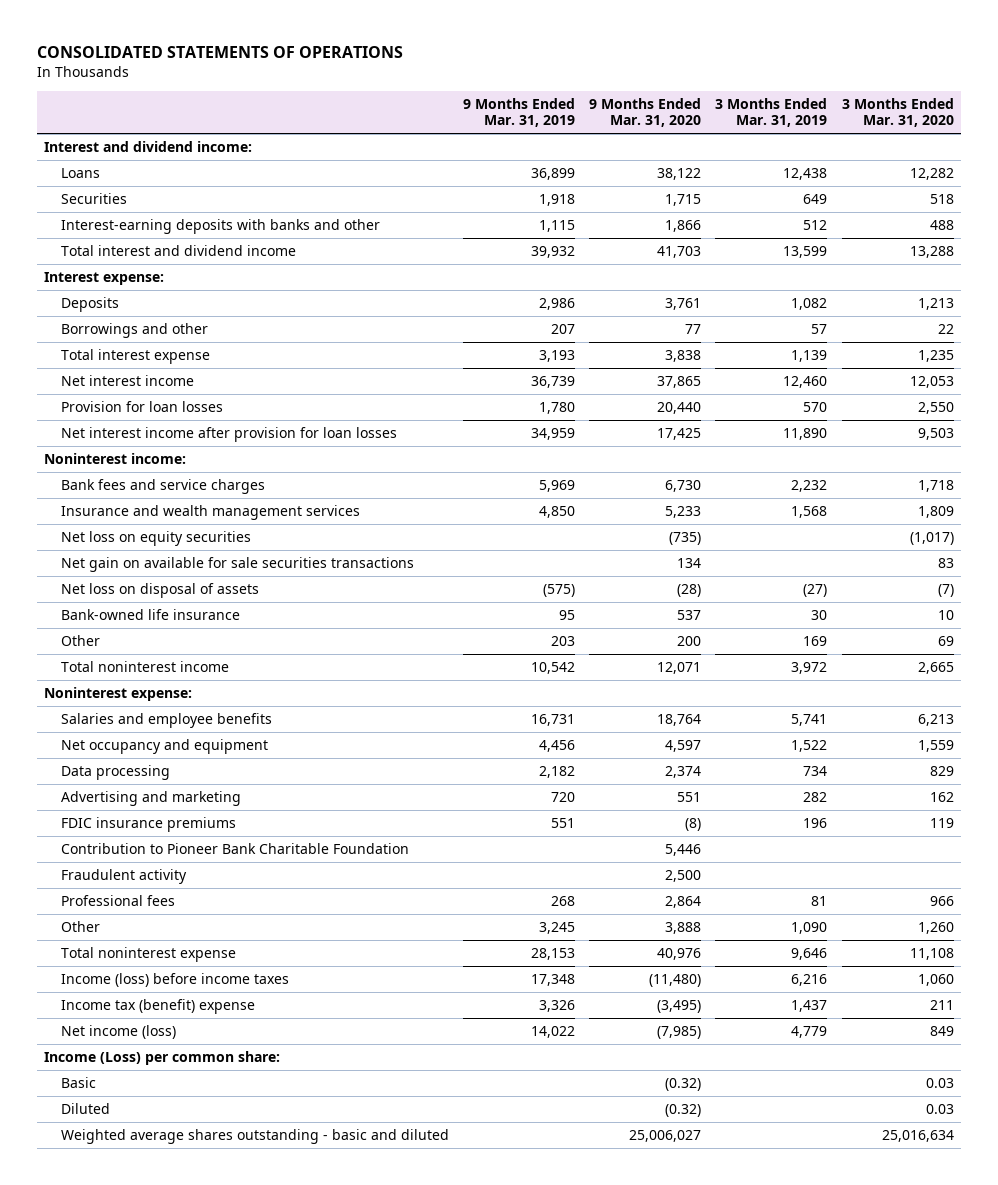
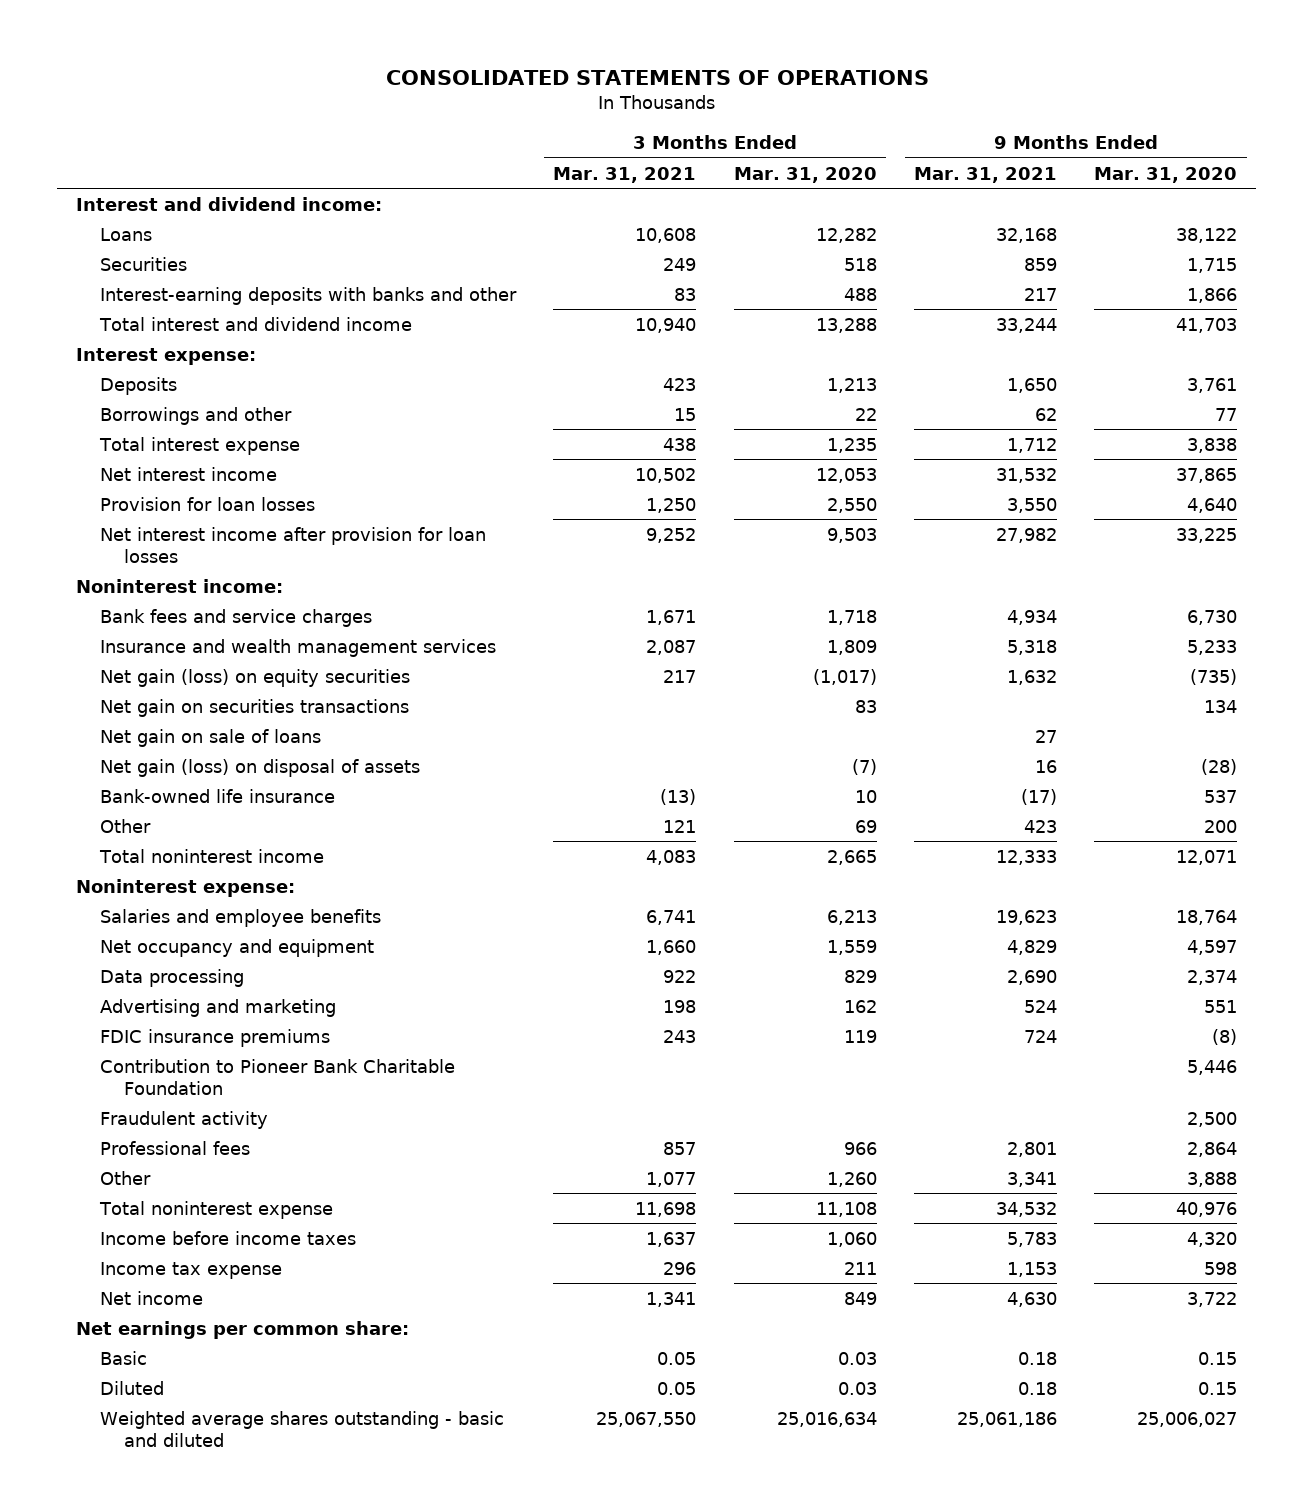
[463,97,576,128] 9 Months Ended Mar. 31, 2019 -> none
[715,97,828,128] 3 Months Ended Mar. 31, 2019 -> none
none -> [553,166,697,183] Mar. 31, 2021
none -> [913,166,1057,183] Mar. 31, 2021
[657,401,702,414] 20,440 -> [1187,497,1238,513] 4,640
[657,427,702,440] 17,425 -> [1176,527,1238,543] 33,225
[61,530,252,546] Net loss on equity securities -> [99,668,410,687] Net gain (loss) on equity securities
[61,556,415,572] Net gain on available for sale securities transactions -> [99,698,409,717] Net gain on securities transactions
none -> [99,728,321,747] Net gain on sale of loans
[61,582,260,598] Net loss on disposal of assets -> [99,758,420,777] Net gain (loss) on disposal of assets
[61,972,290,987] Income (loss) before income taxes -> [99,1230,356,1245] Income before income taxes
[649,973,702,987] (11,480) -> [1187,1231,1238,1247] 4,320
[61,998,256,1014] Income tax (benefit) expense -> [99,1261,282,1279] Income tax expense
[657,999,702,1013] (3,495) -> [1204,1261,1238,1275] 598
[61,1024,177,1039] Net income (loss) -> [99,1290,203,1305] Net income
[657,1025,702,1039] (7,985) -> [1187,1291,1238,1307] 3,722
[43,1050,280,1065] Income (Loss) per common share: -> [75,1320,409,1339] Net earnings per common share:
[665,1077,702,1091] (0.32) -> [1198,1351,1238,1365] 0.15
[665,1103,702,1117] (0.32) -> [1198,1381,1238,1395] 0.15

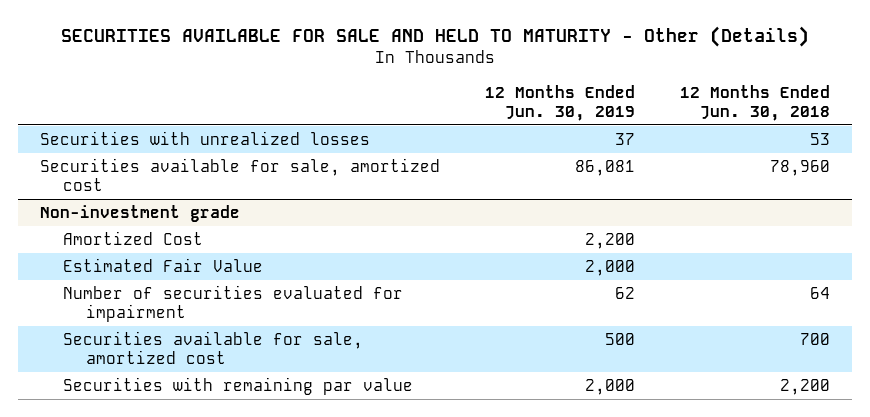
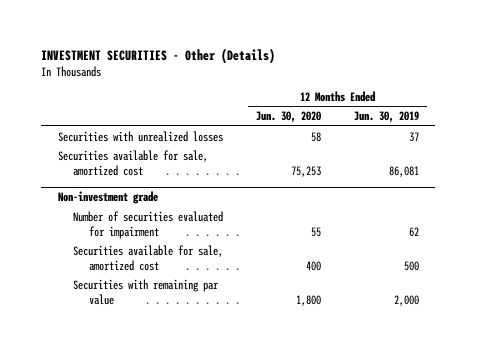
[61,26,810,48] SECURITIES AVAILABLE FOR SALE AND HELD TO MATURITY - Other (Details) -> [41,47,276,64] INVESTMENT SECURITIES - Other (Details)
[679,84,830,121] 12 Months Ended Jun. 30, 2018 -> none
none -> [256,111,322,124] Jun. 30, 2020
[63,231,204,246] Amortized Cost -> none
[63,258,264,273] Estimated Fair Value -> none

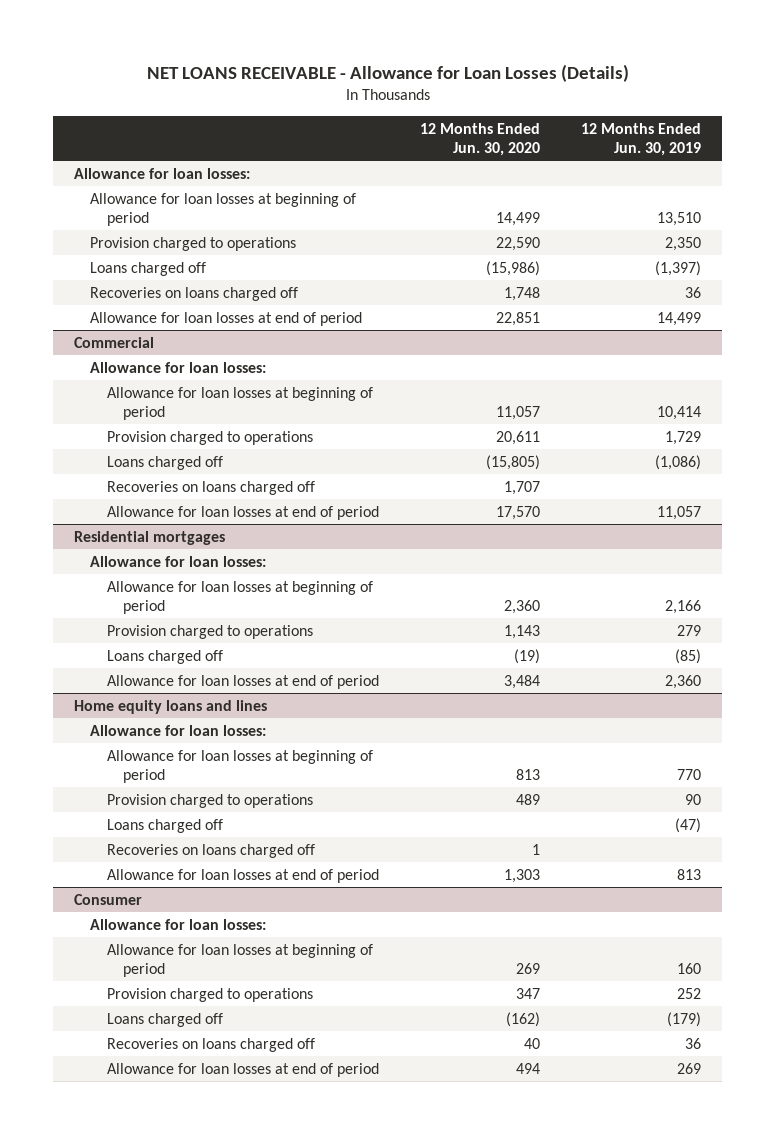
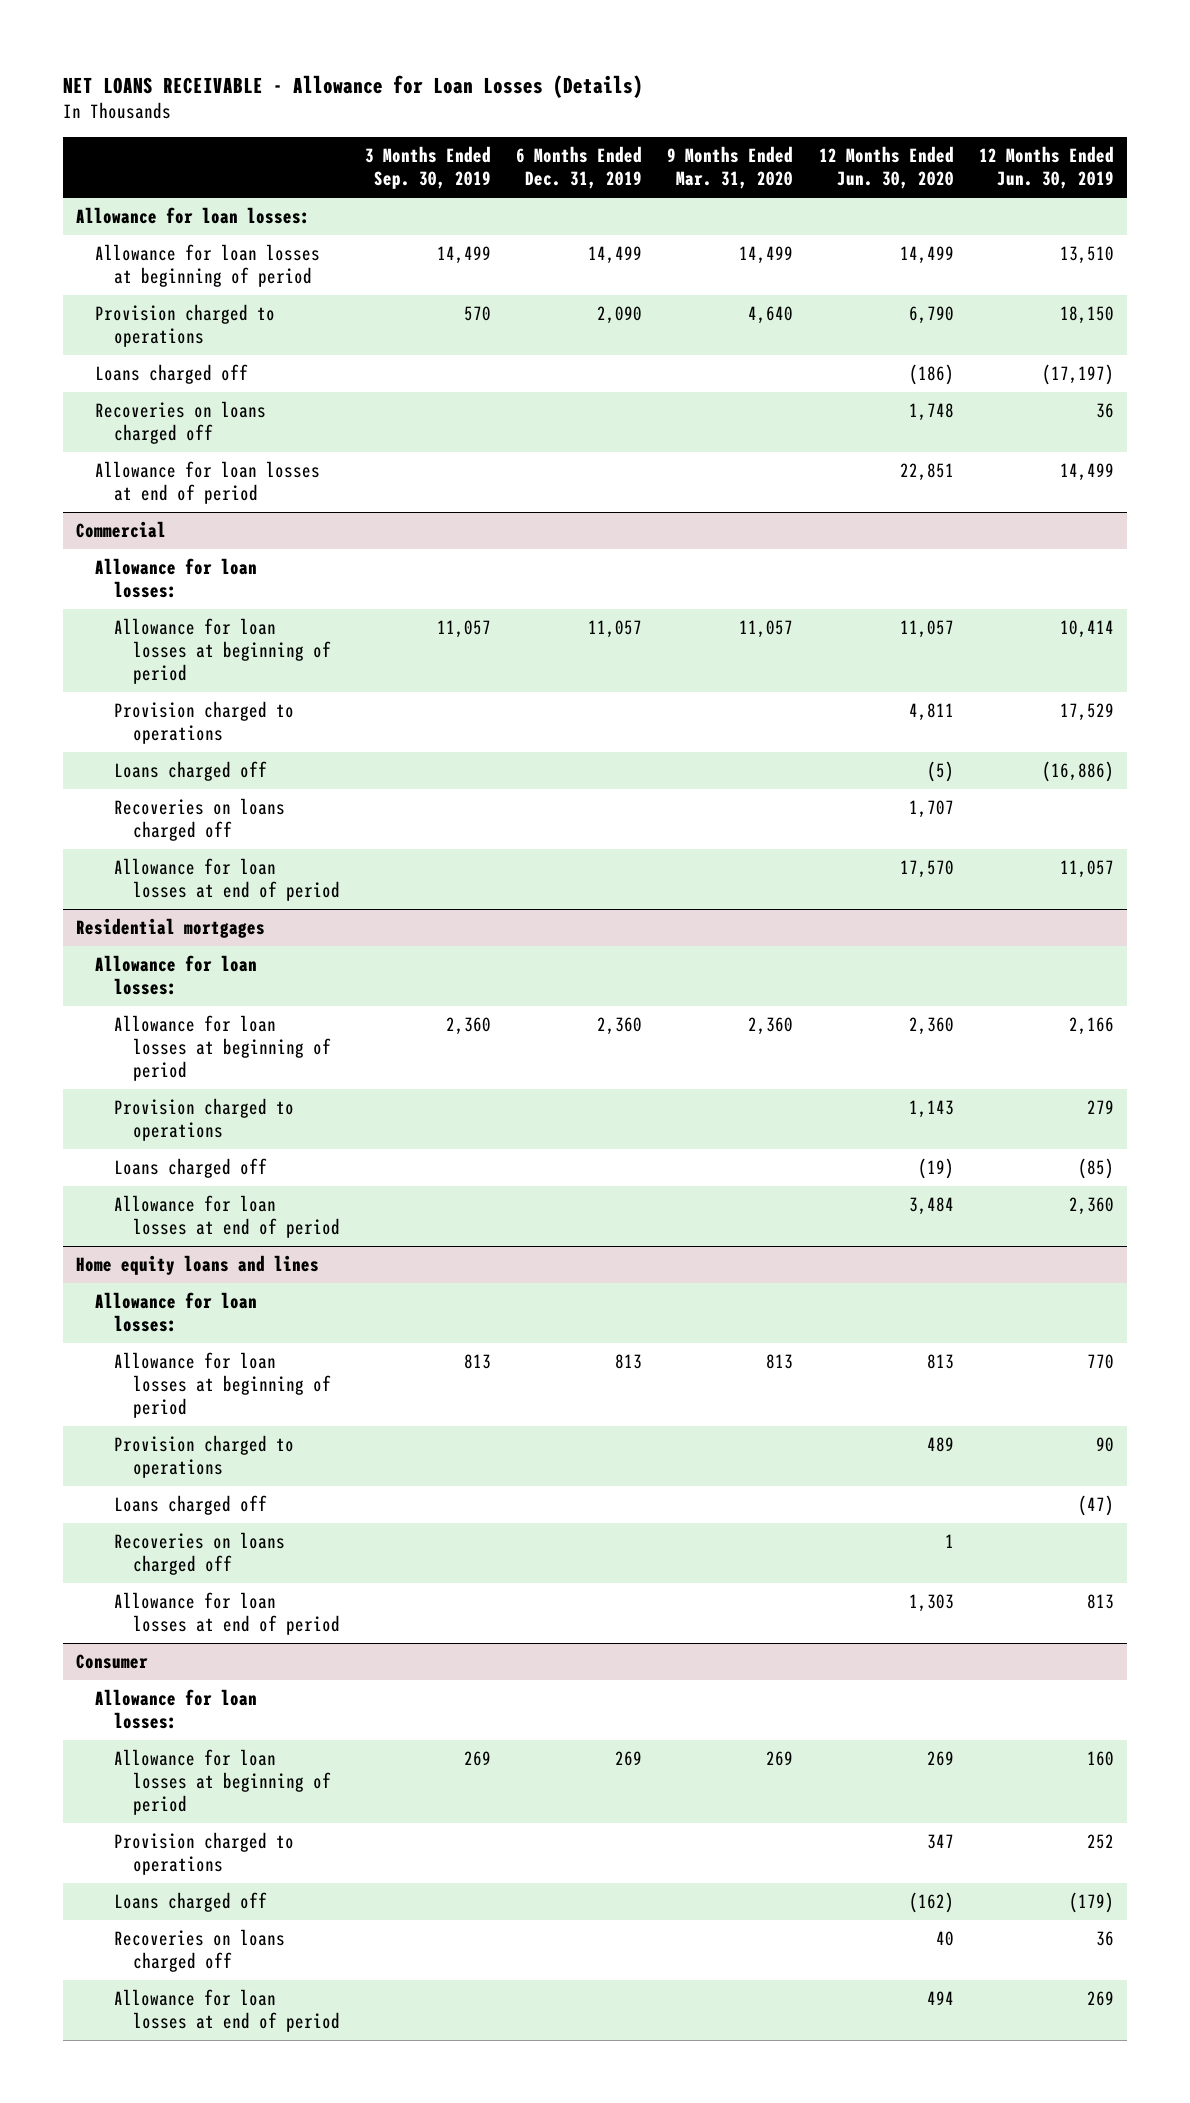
none -> [364,146,491,190] 3 Months Ended Sep. 30, 2019
none -> [516,146,643,190] 6 Months Ended Dec. 31, 2019
none -> [667,146,794,190] 9 Months Ended Mar. 31, 2020
[496,236,541,251] 22,590 -> [908,306,954,325] 6,790
[665,236,702,251] 2,350 -> [1059,306,1114,325] 18,150
[486,260,541,276] (15,986) -> [908,364,954,386] (186)
[655,260,702,276] (1,397) -> [1041,364,1114,386] (17,197)
[496,430,541,445] 20,611 -> [908,703,954,722] 4,811
[665,430,702,445] 1,729 -> [1059,703,1114,722] 17,529
[486,454,541,470] (15,805) -> [926,761,954,783] (5)
[655,454,702,470] (1,086) -> [1041,761,1114,783] (16,886)

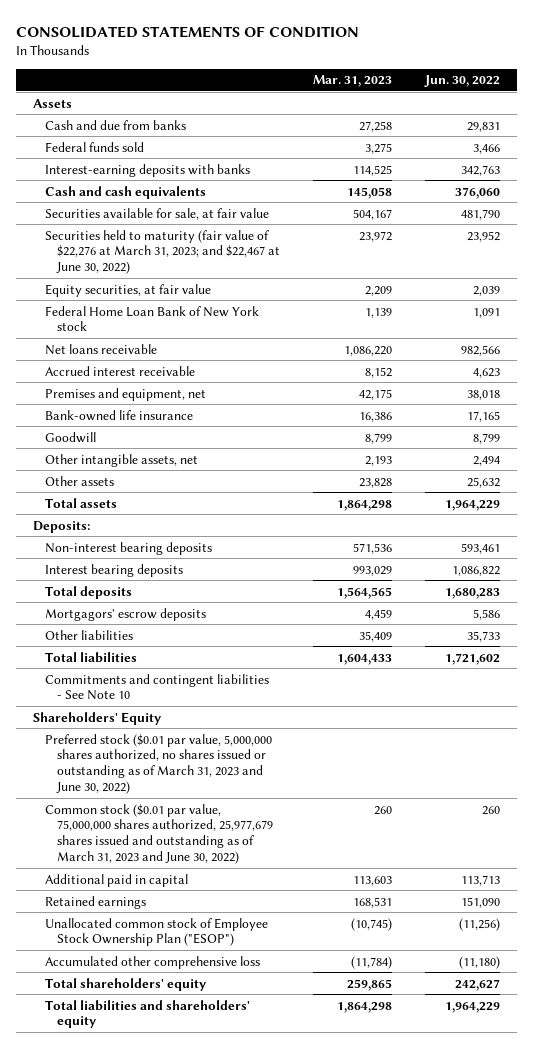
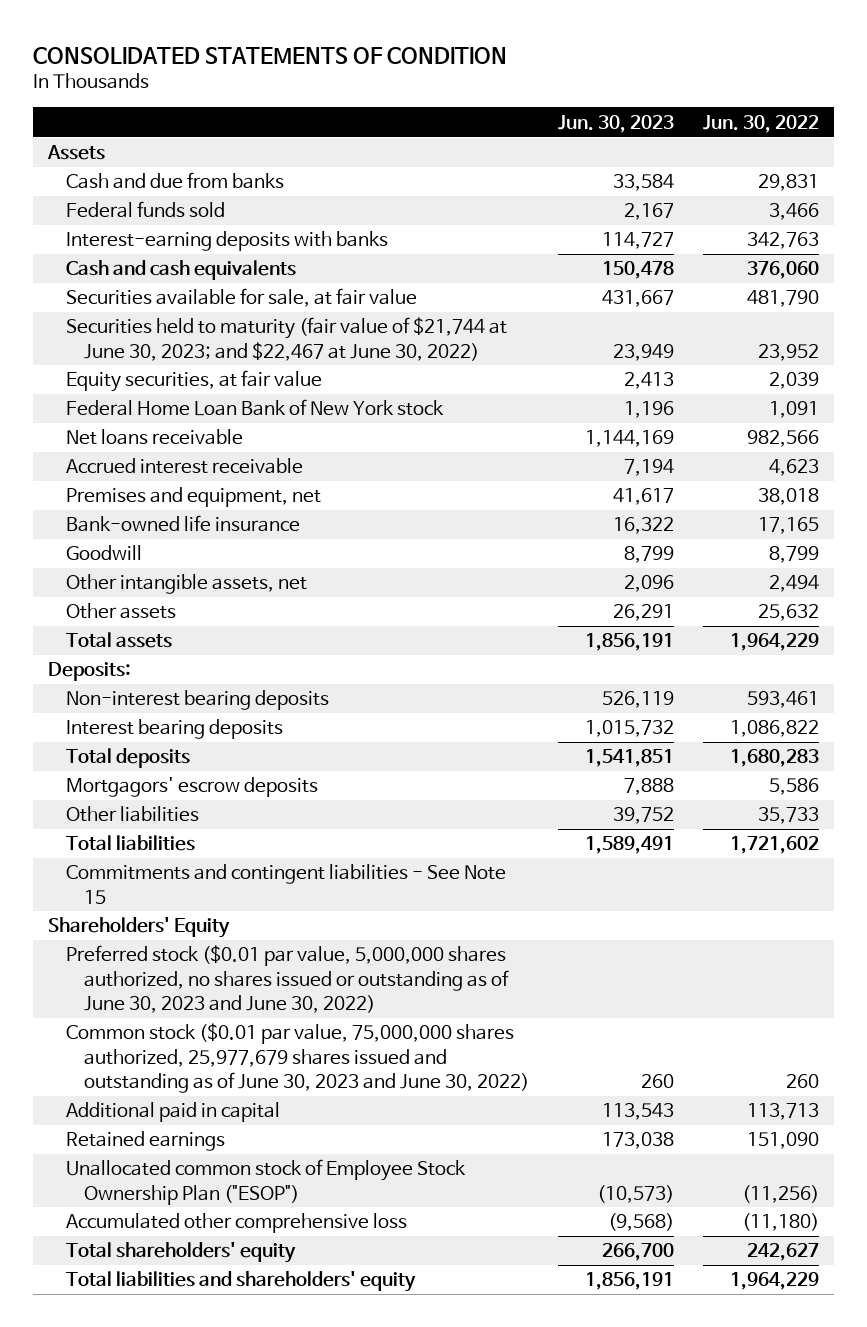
[313,75,393,88] Mar. 31, 2023 -> none
none -> [558,114,675,133] Jun. 30, 2023
[44,229,280,275] Securities held to maturity (fair value of $22,276 at March 31, 2023; and $22,467 at June 30, 2022) -> [65,317,507,361] Securities held to maturity (fair value of $21,744 at June 30, 2023; and $22,467 at June 30, 2022)
[44,673,269,701] Commitments and contingent liabilities - See Note 10 -> [65,864,506,904] Commitments and contingent liabilities - See Note 15
[44,733,272,795] Preferred stock ($0.01 par value, 5,000,000 shares authorized, no shares issued or outstanding as of March 31, 2023 and June 30, 2022) -> [65,945,509,1013] Preferred stock ($0.01 par value, 5,000,000 shares authorized, no shares issued or outstanding as of June 30, 2023 and June 30, 2022)
[44,803,273,865] Common stock ($0.01 par value, 75,000,000 shares authorized, 25,977,679 shares issued and outstanding as of March 31, 2023 and June 30, 2022) -> [65,1023,529,1093] Common stock ($0.01 par value, 75,000,000 shares authorized, 25,977,679 shares issued and outstanding as of June 30, 2023 and June 30, 2022)

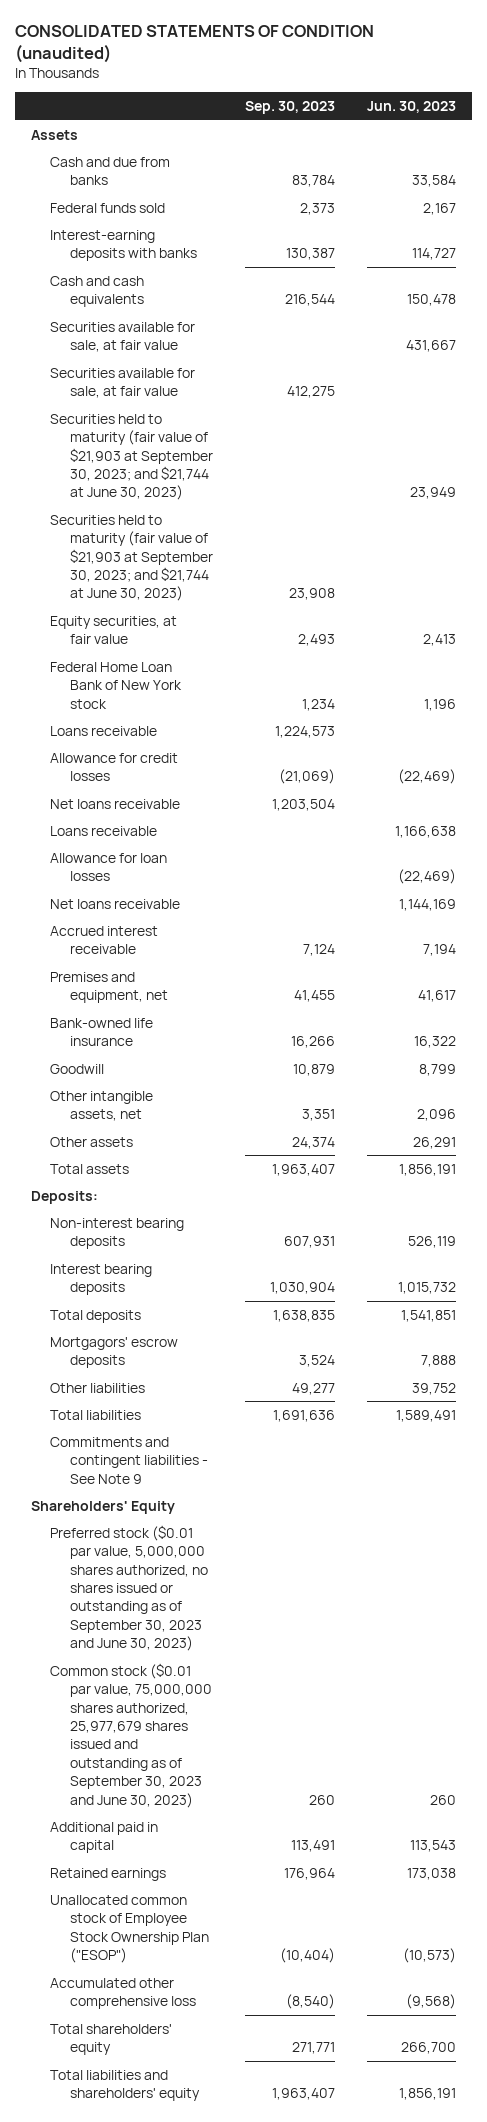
[33,46,508,64] CONSOLIDATED STATEMENTS OF CONDITION -> [14,24,374,63] CONSOLIDATED STATEMENTS OF CONDITION (unaudited)
[703,114,820,133] Jun. 30, 2022 -> none
none -> [245,100,336,114] Sep. 30, 2023
none -> [50,367,196,399] Securities available for sale, at fair value
[65,317,507,361] Securities held to maturity (fair value of $21,744 at June 30, 2023; and $22,467 at June 30, 2022) -> [50,413,213,501] Securities held to maturity (fair value of $21,903 at September 30, 2023; and $21,744 at June 30, 2023)
none -> [50,514,213,602] Securities held to maturity (fair value of $21,903 at September 30, 2023; and $21,744 at June 30, 2023)
none -> [50,725,158,736] Loans receivable
none -> [50,752,179,782] Allowance for credit losses
none -> [50,798,181,809] Net loans receivable
none -> [50,825,158,836] Loans receivable
none -> [50,852,168,882] Allowance for loan losses
[65,864,506,904] Commitments and contingent liabilities - See Note 15 -> [50,1436,208,1484] Commitments and contingent liabilities - See Note 9
[65,945,509,1013] Preferred stock ($0.01 par value, 5,000,000 shares authorized, no shares issued or outstanding as of June 30, 2023 and June 30, 2022) -> [50,1524,208,1652] Preferred stock ($0.01 par value, 5,000,000 shares authorized, no shares issued or outstanding as of September 30, 2023 and June 30, 2023)
[65,1023,529,1093] Common stock ($0.01 par value, 75,000,000 shares authorized, 25,977,679 shares issued and outstanding as of June 30, 2023 and June 30, 2022) -> [50,1662,212,1808] Common stock ($0.01 par value, 75,000,000 shares authorized, 25,977,679 shares issued and outstanding as of September 30, 2023 and June 30, 2023)

